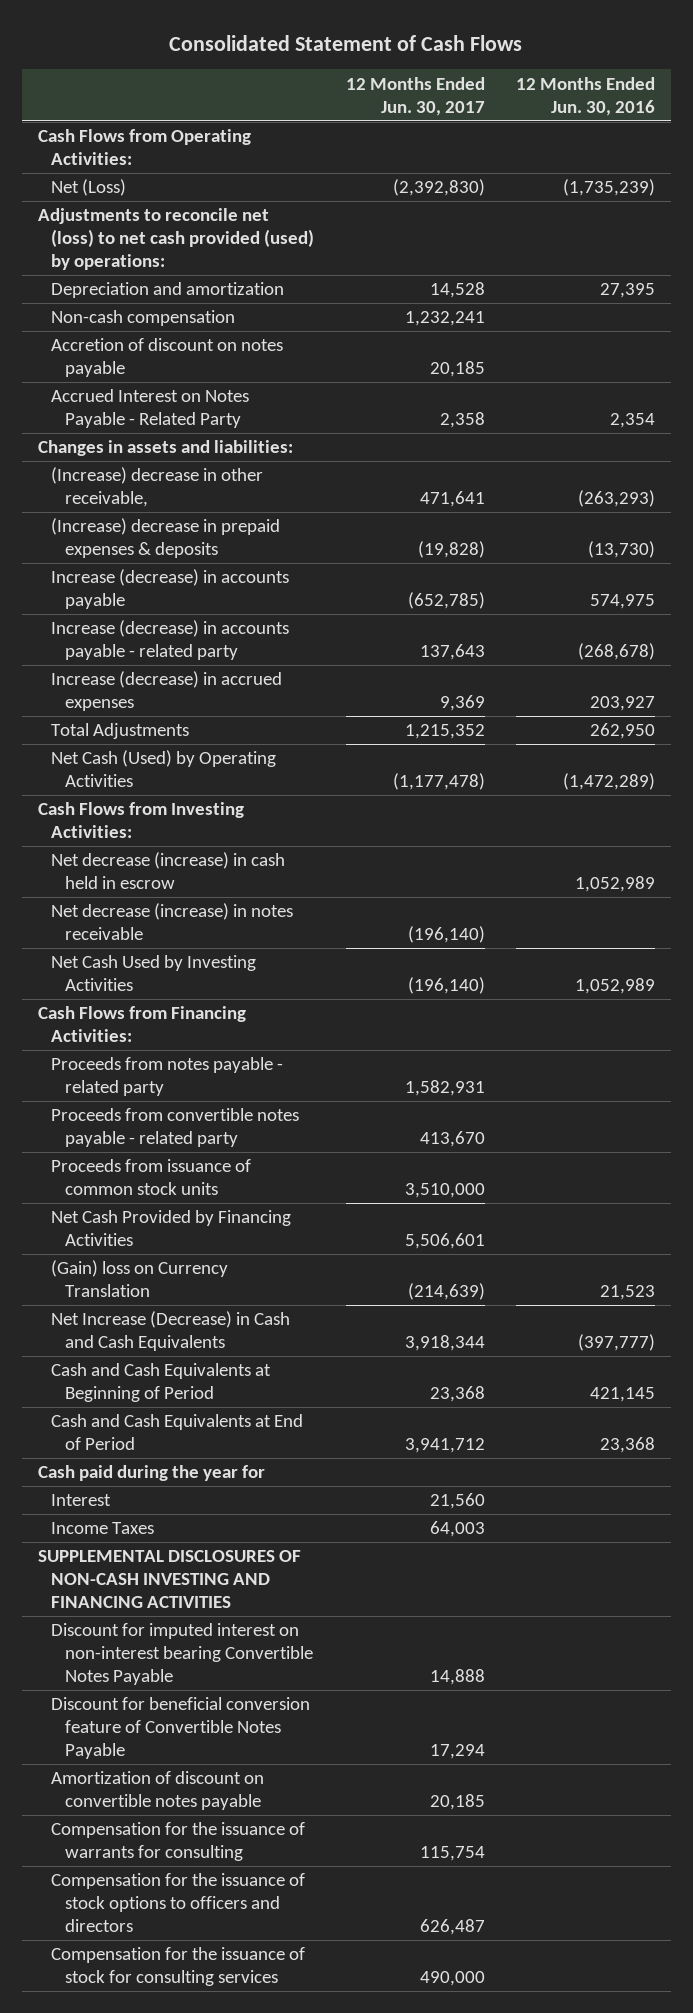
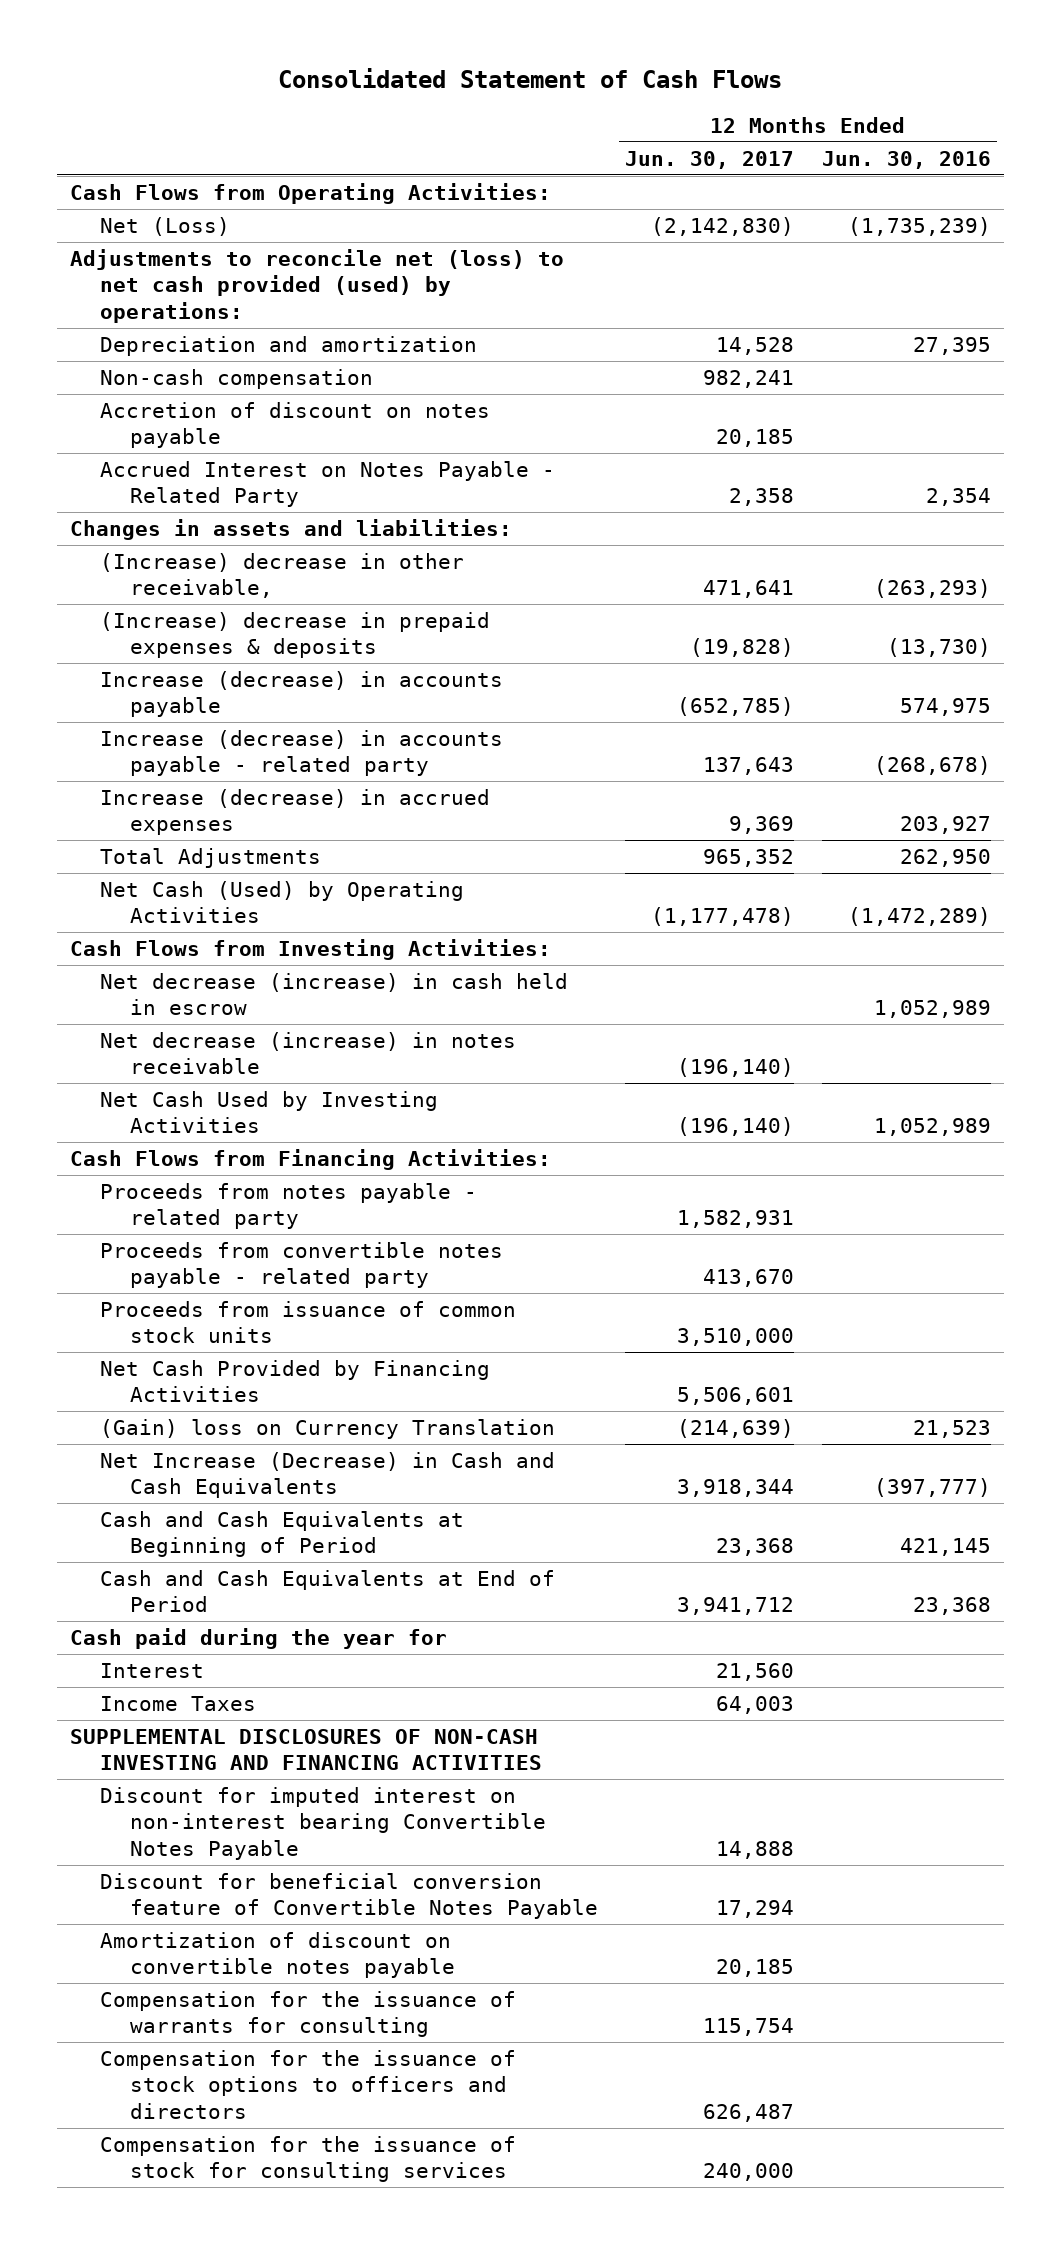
[392,179,485,197] (2,392,830) -> [651,217,795,237] (2,142,830)
[404,311,485,327] 1,232,241 -> [703,370,795,389] 982,241
[404,724,485,740] 1,215,352 -> [703,849,795,868] 965,352
[419,1971,485,1987] 490,000 -> [703,2163,795,2182] 240,000

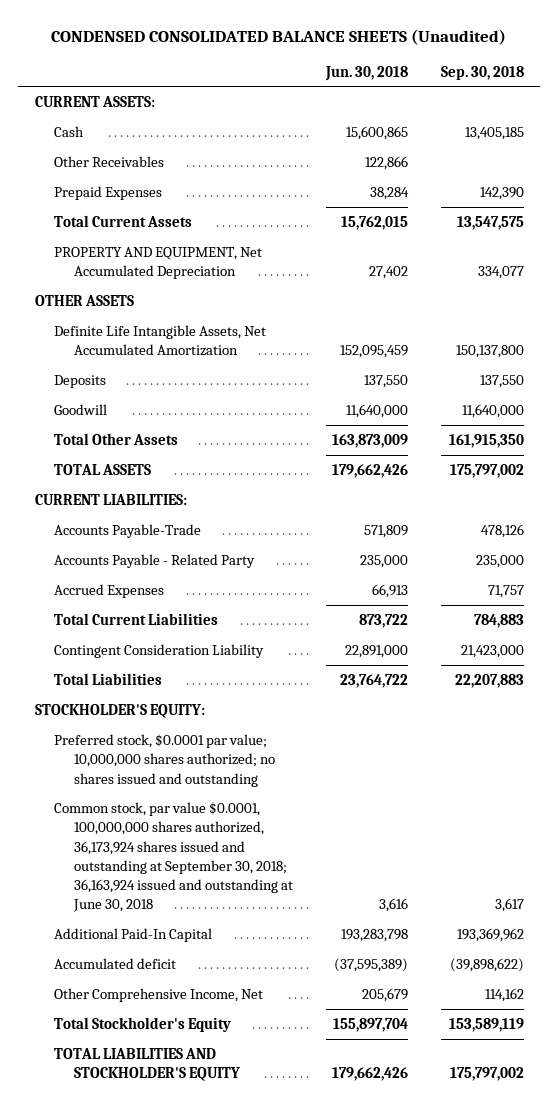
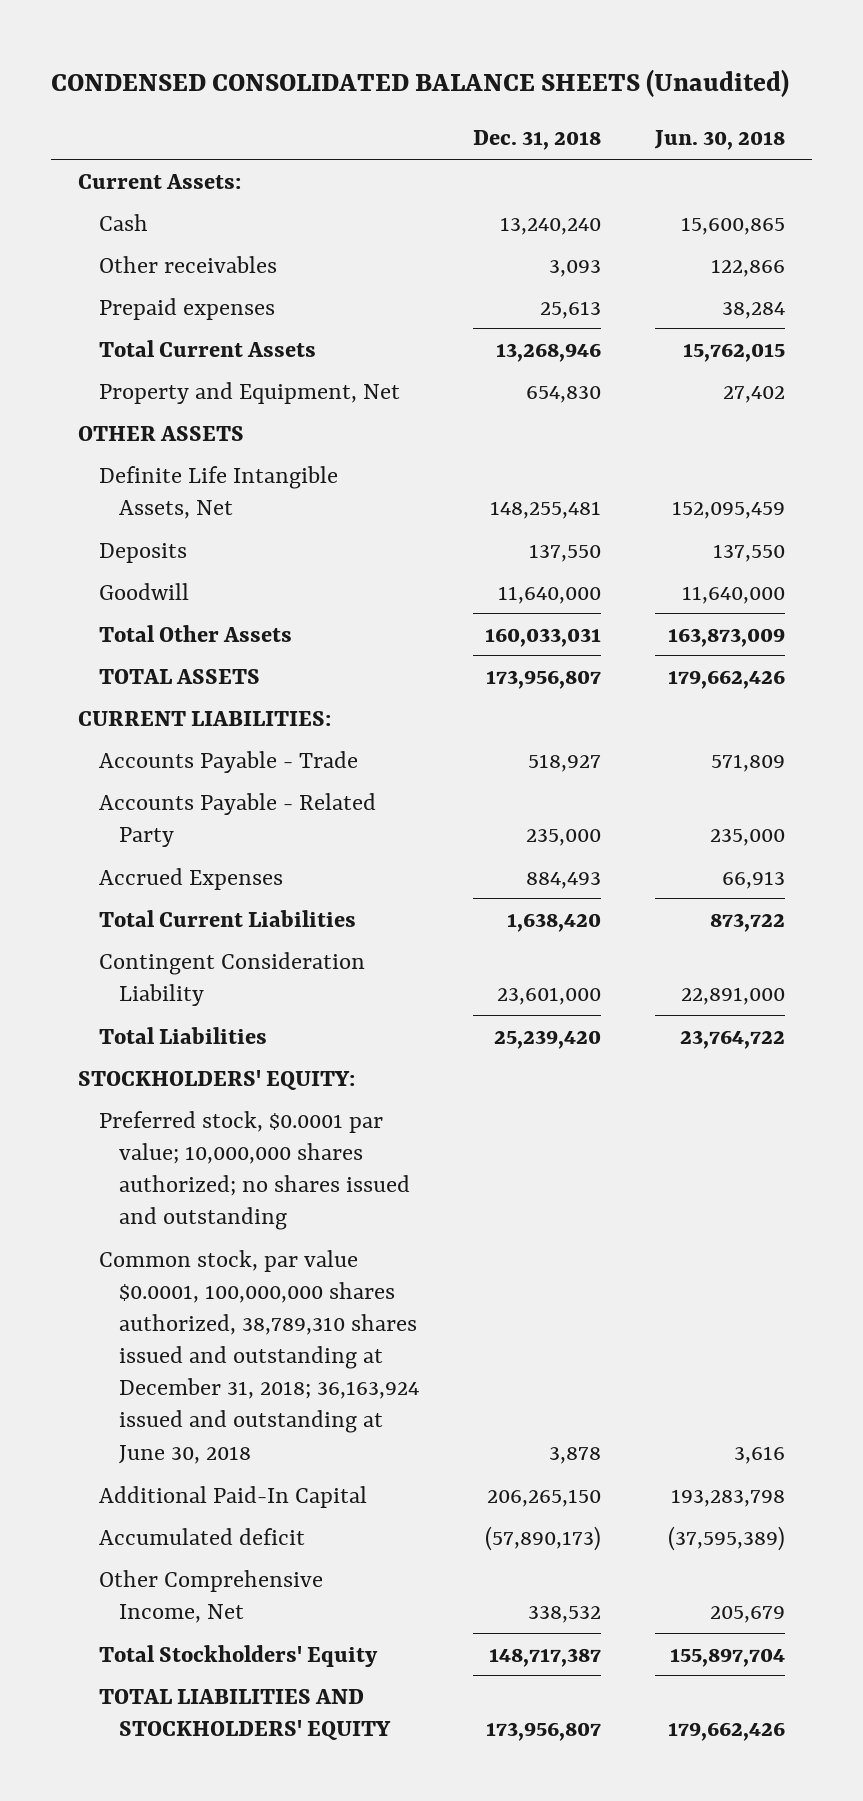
[440,65,524,80] Sep. 30, 2018 -> none
none -> [472,130,601,151] Dec. 31, 2018
[34,96,155,108] CURRENT ASSETS: -> [78,173,242,189] Current Assets:
[54,156,165,168] Other Receivables -> [98,255,277,273] Other receivables
[54,186,163,201] Prepaid Expenses -> [98,297,275,320] Prepaid expenses
[54,247,263,280] PROPERTY AND EQUIPMENT, Net Accumulated Depreciation -> [98,381,400,404] Property and Equipment, Net
[54,325,267,357] Definite Life Intangible Assets, Net Accumulated Amortization -> [98,465,338,519] Definite Life Intangible Assets, Net
[54,524,202,539] Accounts Payable-Trade -> [98,750,358,773] Accounts Payable - Trade
[34,704,205,719] STOCKHOLDER'S EQUITY: -> [78,1069,356,1090] STOCKHOLDERS' EQUITY:
[54,802,293,913] Common stock, par value $0.0001, 100,000,000 shares authorized, 36,173,924 shares issued and outstanding at September 30, 2018; 36,163,924 issued and outstanding at June 30, 2018 -> [98,1249,420,1464] Common stock, par value $0.0001, 100,000,000 shares authorized, 38,789,310 shares issued and outstanding at December 31, 2018; 36,163,924 issued and outstanding at June 30, 2018
[54,1017,232,1033] Total Stockholder's Equity -> [98,1644,378,1667] Total Stockholders' Equity
[54,1048,240,1082] TOTAL LIABILITIES AND STOCKHOLDER'S EQUITY -> [98,1688,392,1740] TOTAL LIABILITIES AND STOCKHOLDERS' EQUITY

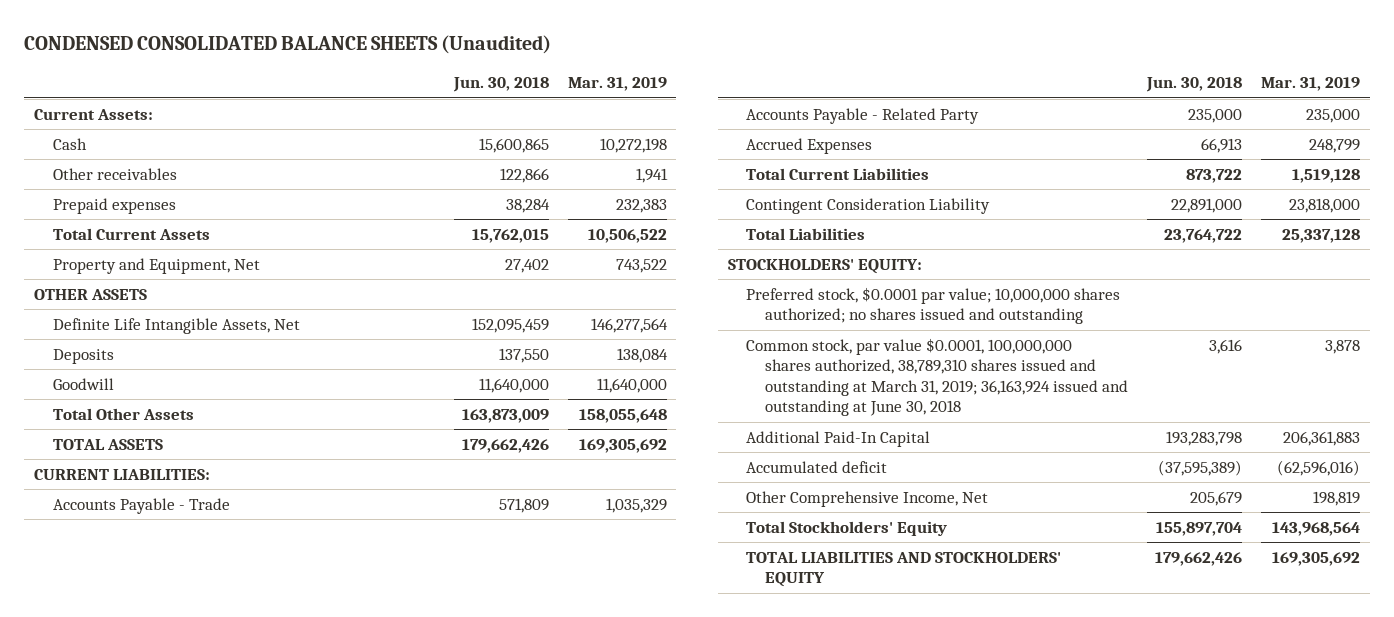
[472,130,601,151] Dec. 31, 2018 -> none
none -> [567,77,667,92] Mar. 31, 2019
[98,1249,420,1464] Common stock, par value $0.0001, 100,000,000 shares authorized, 38,789,310 shares issued and outstanding at December 31, 2018; 36,163,924 issued and outstanding at June 30, 2018 -> [746,337,1129,417] Common stock, par value $0.0001, 100,000,000 shares authorized, 38,789,310 shares issued and outstanding at March 31, 2019; 36,163,924 issued and outstanding at June 30, 2018

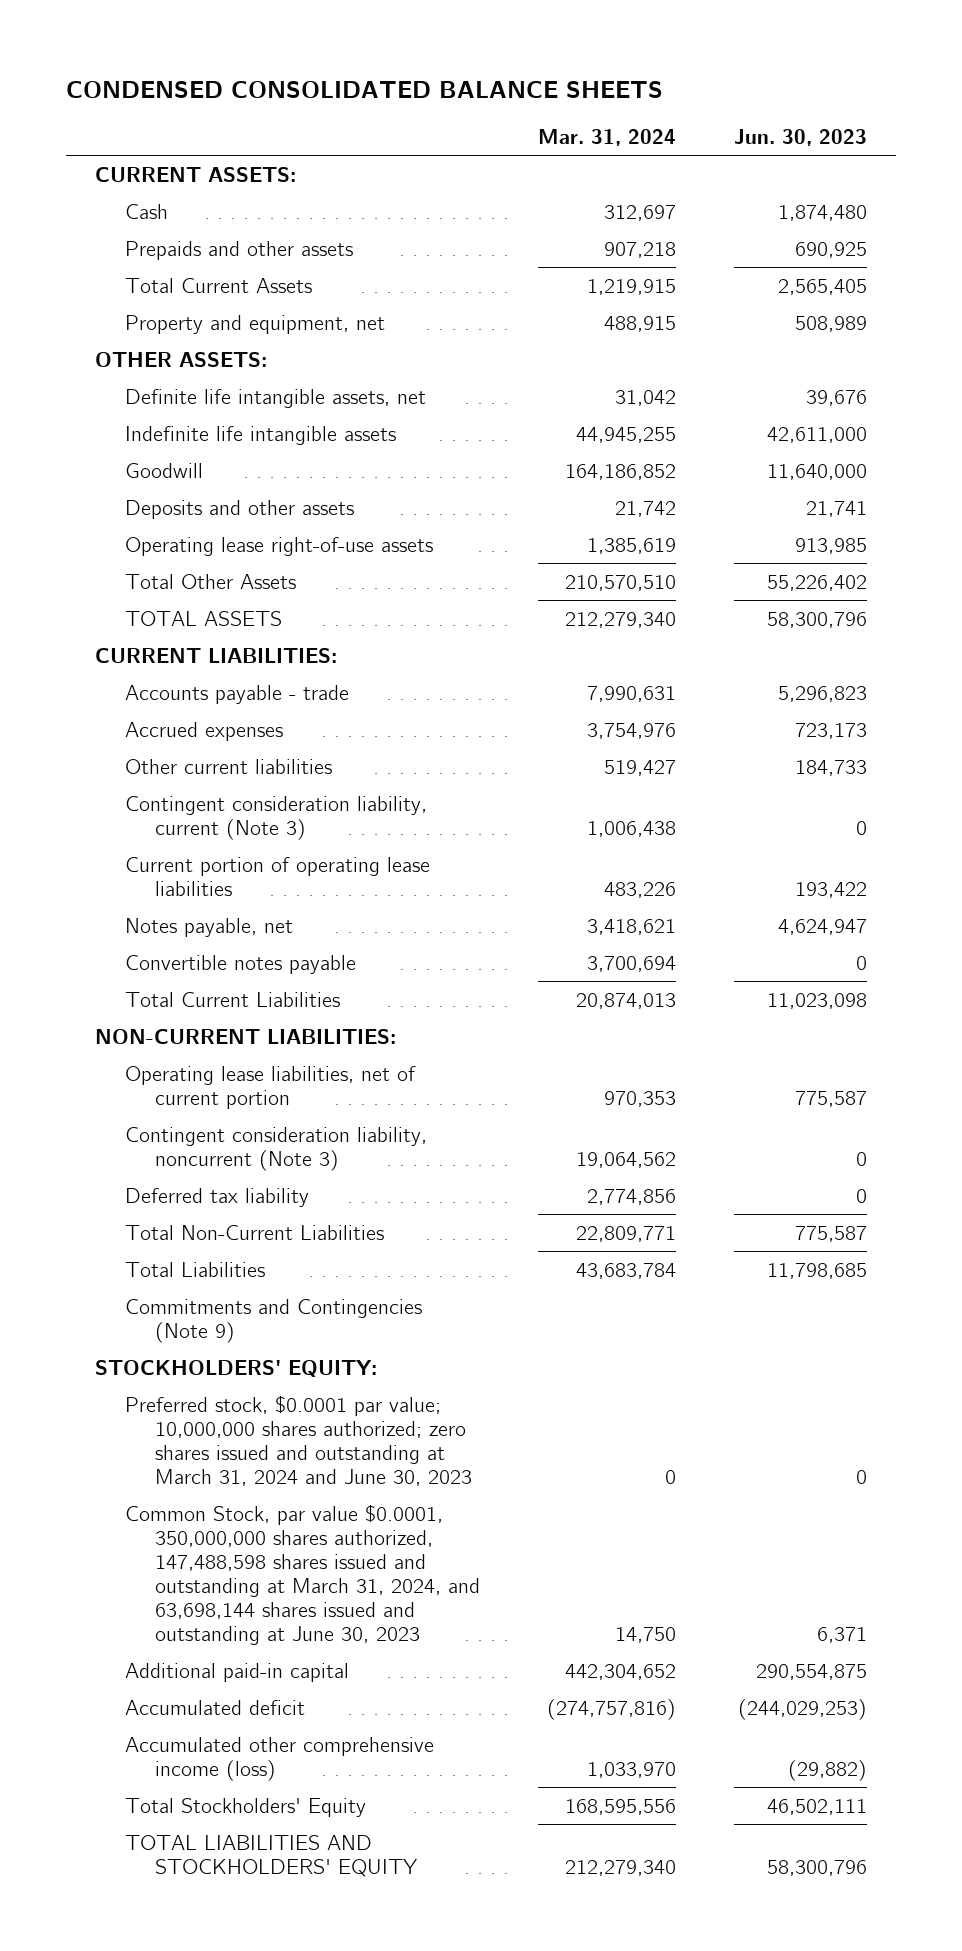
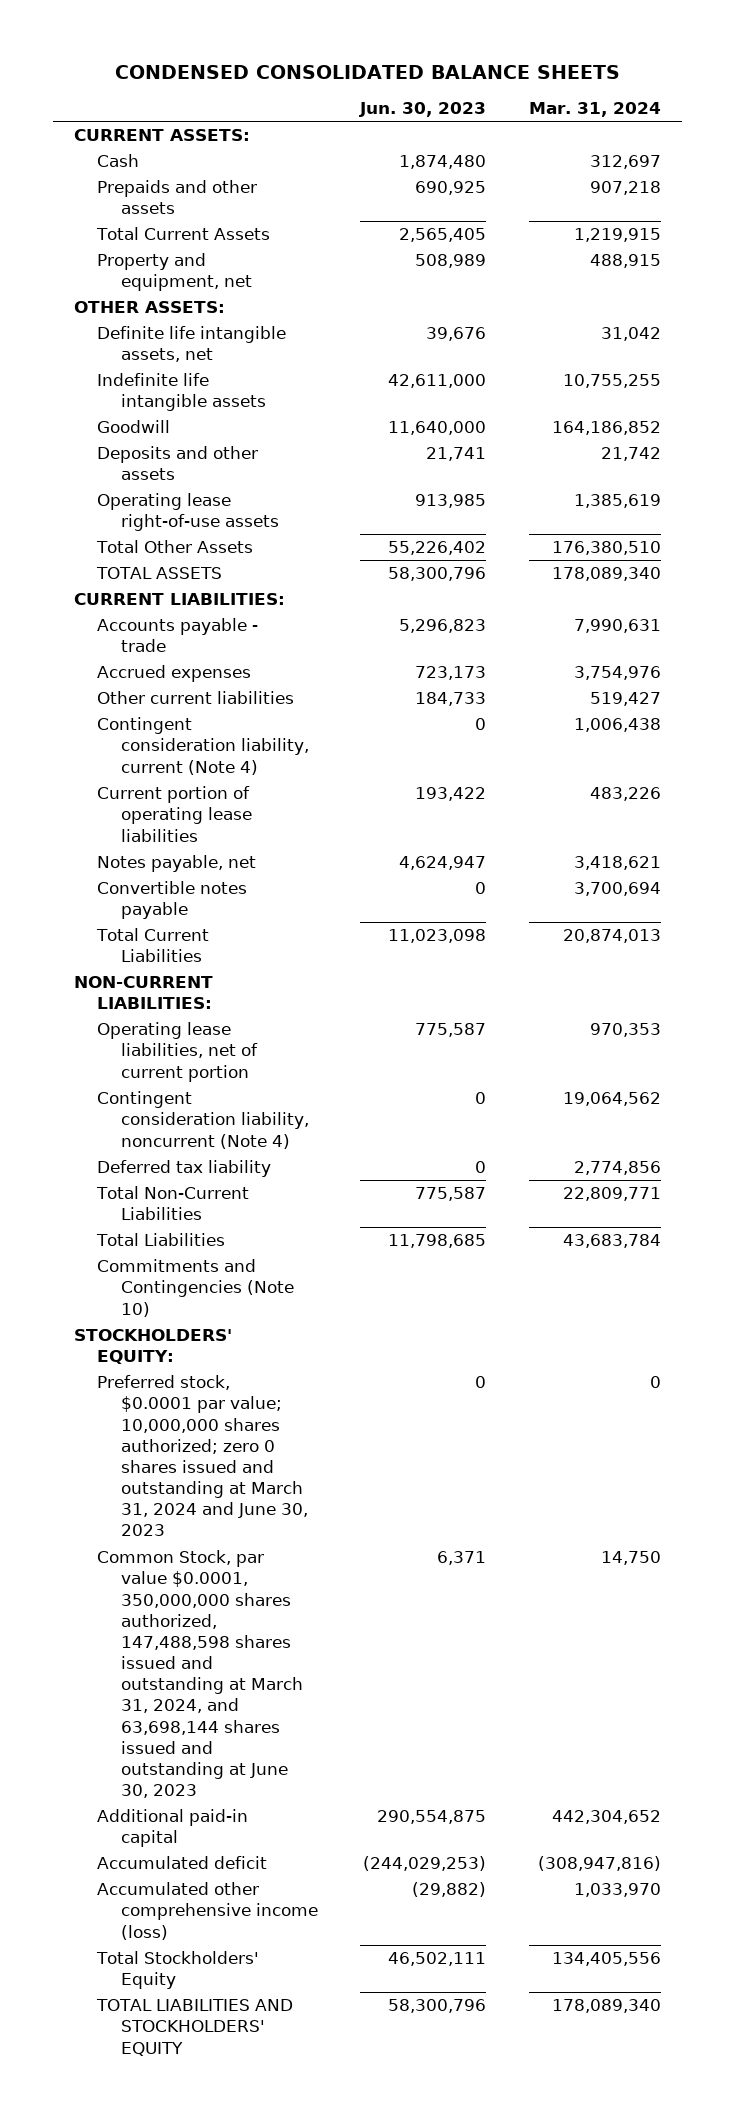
[575,426,676,443] 44,945,255 -> [562,374,661,389] 10,755,255
[564,574,676,591] 210,570,510 -> [551,541,661,556] 176,380,510
[564,611,676,628] 212,279,340 -> [551,567,661,582] 178,089,340
[124,795,427,840] Contingent consideration liability, current (Note 3) -> [97,717,310,775] Contingent consideration liability, current (Note 4)
[124,1126,427,1171] Contingent consideration liability, noncurrent (Note 3) -> [97,1091,310,1149] Contingent consideration liability, noncurrent (Note 4)
[124,1298,422,1343] Commitments and Contingencies (Note 9) -> [97,1259,295,1317] Commitments and Contingencies (Note 10)
[124,1394,472,1486] Preferred stock, $0.0001 par value; 10,000,000 shares authorized; zero shares issued and outstanding at March 31, 2024 and June 30, 2023 -> [97,1375,309,1537] Preferred stock, $0.0001 par value; 10,000,000 shares authorized; zero 0 shares issued and outstanding at March 31, 2024 and June 30, 2023
[546,1698,676,1720] (274,757,816) -> [537,1856,661,1872] (308,947,816)
[564,1798,676,1815] 168,595,556 -> [551,1952,661,1967] 134,405,556
[564,1859,676,1876] 212,279,340 -> [551,1999,661,2014] 178,089,340

